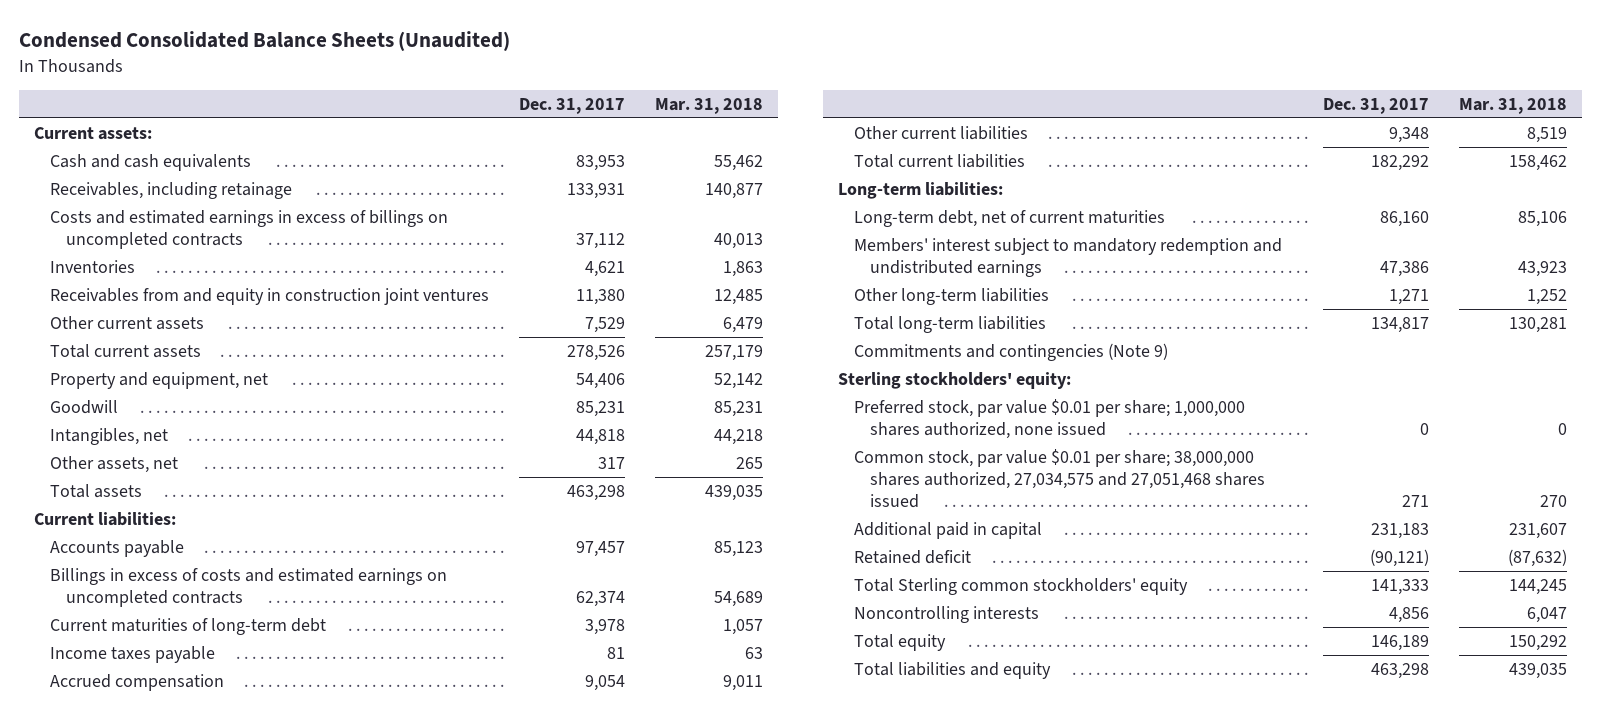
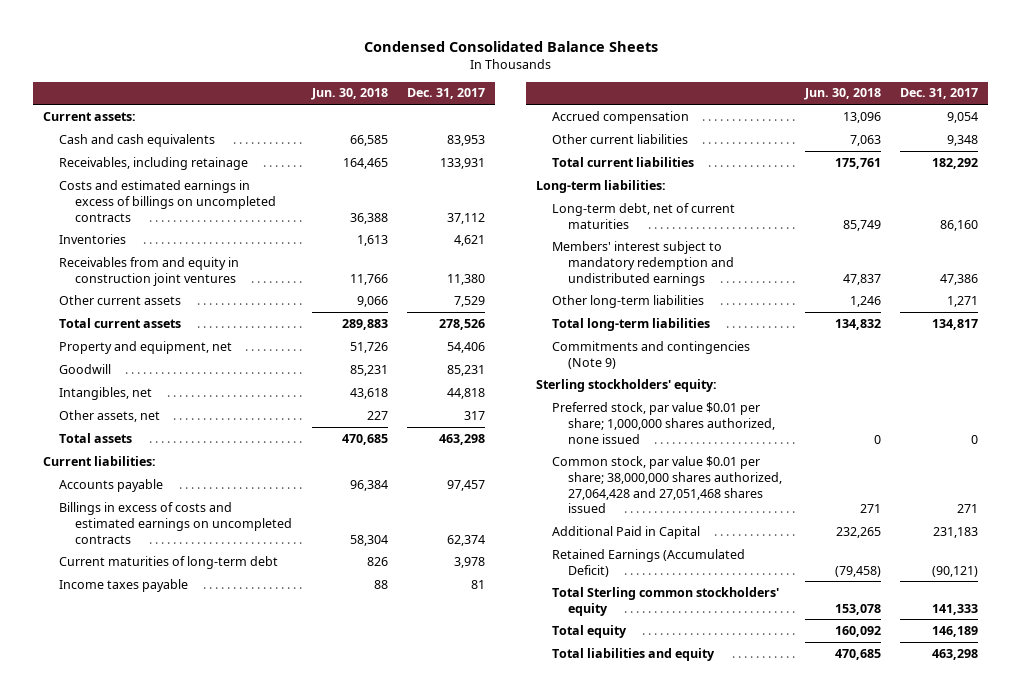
[19,31,511,52] Condensed Consolidated Balance Sheets (Unaudited) -> [363,41,658,53] Condensed Consolidated Balance Sheets
[654,98,763,115] Mar. 31, 2018 -> none
none -> [310,88,388,101] Jun. 30, 2018
[854,448,1266,508] Common stock, par value $0.01 per share; 38,000,000 shares authorized, 27,034,575 and 27,051,468 shares issued -> [552,455,783,514] Common stock, par value $0.01 per share; 38,000,000 shares authorized, 27,064,428 and 27,051,468 shares issued
[854,521,1043,539] Additional paid in capital -> [552,525,701,539] Additional Paid in Capital
[854,549,972,564] Retained deficit -> [552,548,746,577] Retained Earnings (Accumulated Deficit)
[854,605,1040,623] Noncontrolling interests -> none

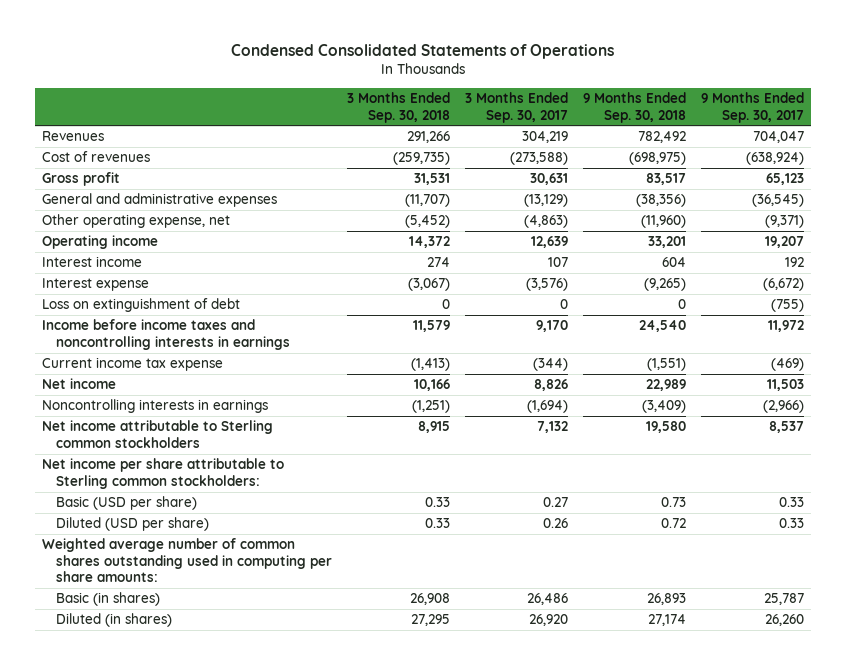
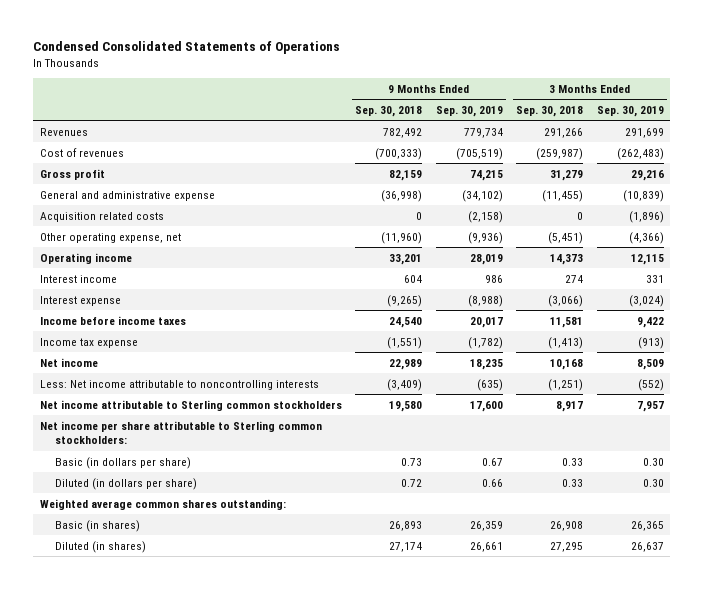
[464,91,568,123] 3 Months Ended Sep. 30, 2017 -> none
[700,91,804,123] 9 Months Ended Sep. 30, 2017 -> none
none -> [435,105,503,117] Sep. 30, 2019
none -> [596,105,664,117] Sep. 30, 2019
[392,152,450,166] (259,735) -> [536,147,584,160] (259,987)
[628,152,686,166] (698,975) -> [375,147,423,160] (700,333)
[413,173,450,186] 31,531 -> [550,169,584,181] 31,279
[645,173,686,186] 83,517 -> [389,169,423,181] 82,159
[42,193,278,208] General and administrative expenses -> [39,190,215,201] General and administrative expense
[404,194,450,208] (11,707) -> [542,189,584,202] (11,455)
[635,194,686,208] (38,356) -> [381,189,423,202] (36,998)
none -> [39,211,164,222] Acquisition related costs
[404,215,450,229] (5,452) -> [548,231,584,244] (5,451)
[408,236,450,249] 14,372 -> [550,253,584,265] 14,373
[42,298,241,313] Loss on extinguishment of debt -> none
[407,278,450,292] (3,067) -> [548,294,584,307] (3,066)
[42,319,290,350] Income before income taxes and noncontrolling interests in earnings -> [39,315,186,325] Income before income taxes
[412,320,450,333] 11,579 -> [550,316,584,328] 11,581
[42,357,224,372] Current income tax expense -> [39,337,138,348] Income tax expense
[413,379,450,392] 10,166 -> [550,358,584,370] 10,168
[42,399,269,414] Noncontrolling interests in earnings -> [39,379,319,390] Less: Net income attributable to noncontrolling interests
[417,421,450,434] 8,915 -> [556,400,584,412] 8,917
[55,496,197,511] Basic (USD per share) -> [55,456,192,469] Basic (in dollars per share)
[55,517,209,532] Diluted (USD per share) -> [55,477,198,490] Diluted (in dollars per share)
[42,538,332,583] Weighted average number of common shares outstanding used in computing per share amounts: -> [39,498,286,510] Weighted average common shares outstanding:

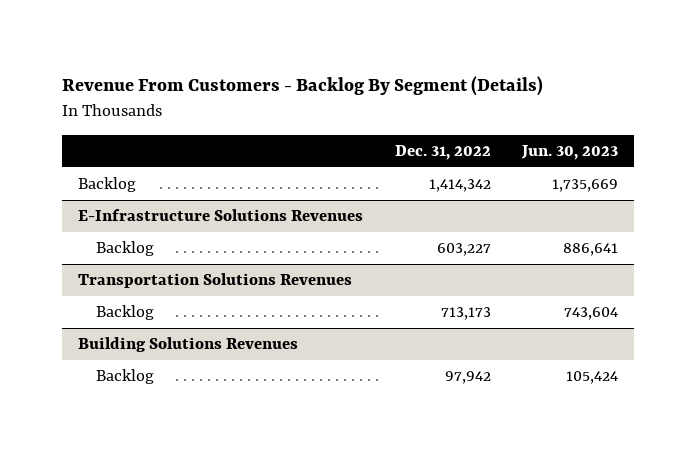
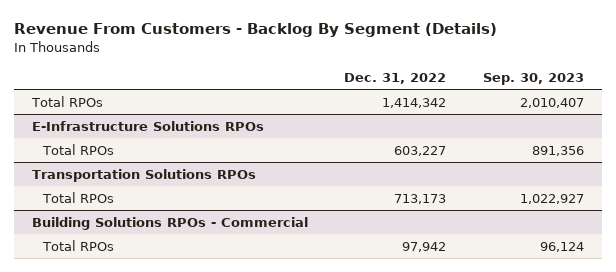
[521,144,619,160] Jun. 30, 2023 -> none
none -> [482,73,584,86] Sep. 30, 2023
[78,177,137,193] Backlog -> [30,95,103,107] Total RPOs
[78,209,364,222] E-Infrastructure Solutions Revenues -> [31,120,264,131] E-Infrastructure Solutions RPOs
[96,241,155,257] Backlog -> [42,143,115,155] Total RPOs
[78,273,353,289] Transportation Solutions Revenues -> [31,168,256,182] Transportation Solutions RPOs
[96,305,155,321] Backlog -> [42,191,115,203] Total RPOs
[78,337,299,353] Building Solutions Revenues -> [31,216,308,230] Building Solutions RPOs - Commercial
[96,369,155,385] Backlog -> [42,239,115,251] Total RPOs

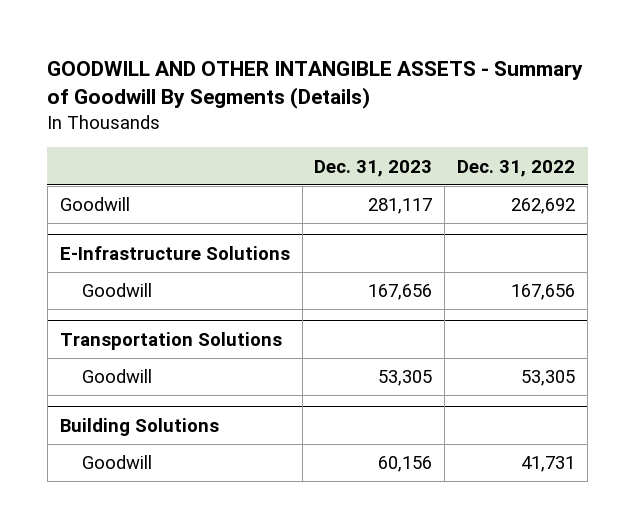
[13,23,497,38] Revenue From Customers - Backlog By Segment (Details) -> [47,60,584,110] GOODWILL AND OTHER INTANGIBLE ASSETS - Summary of Goodwill By Segments (Details)
[482,73,584,86] Sep. 30, 2023 -> none
none -> [314,159,433,177] Dec. 31, 2023
[30,95,103,107] Total RPOs -> none
[42,143,115,155] Total RPOs -> none
[42,191,115,203] Total RPOs -> none
[42,239,115,251] Total RPOs -> none
none -> [59,197,130,212] Goodwill
[31,120,264,131] E-Infrastructure Solutions RPOs -> [59,245,290,260] E-Infrastructure Solutions
none -> [81,283,152,298] Goodwill
[31,168,256,182] Transportation Solutions RPOs -> [59,331,282,350] Transportation Solutions
none -> [81,369,152,384] Goodwill
[31,216,308,230] Building Solutions RPOs - Commercial -> [59,417,219,436] Building Solutions
none -> [81,455,152,470] Goodwill

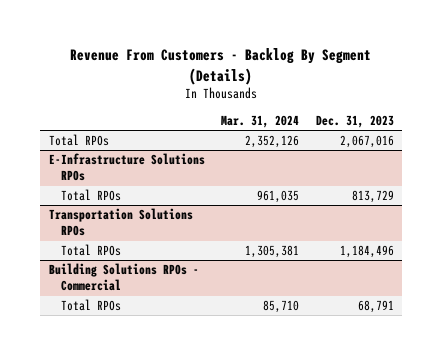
[47,60,584,110] GOODWILL AND OTHER INTANGIBLE ASSETS - Summary of Goodwill By Segments (Details) -> [70,48,372,85] Revenue From Customers - Backlog By Segment (Details)
[457,159,576,177] Dec. 31, 2022 -> none
none -> [221,115,300,129] Mar. 31, 2024
[59,197,130,212] Goodwill -> none
[81,283,152,298] Goodwill -> none
[81,369,152,384] Goodwill -> none
[81,455,152,470] Goodwill -> none
none -> [48,134,109,147] Total RPOs
[59,245,290,260] E-Infrastructure Solutions -> [48,153,205,182] E-Infrastructure Solutions RPOs
none -> [61,189,122,202] Total RPOs
[59,331,282,350] Transportation Solutions -> [48,208,193,237] Transportation Solutions RPOs
none -> [61,244,122,257] Total RPOs
[59,417,219,436] Building Solutions -> [48,263,199,292] Building Solutions RPOs - Commercial
none -> [61,299,122,312] Total RPOs

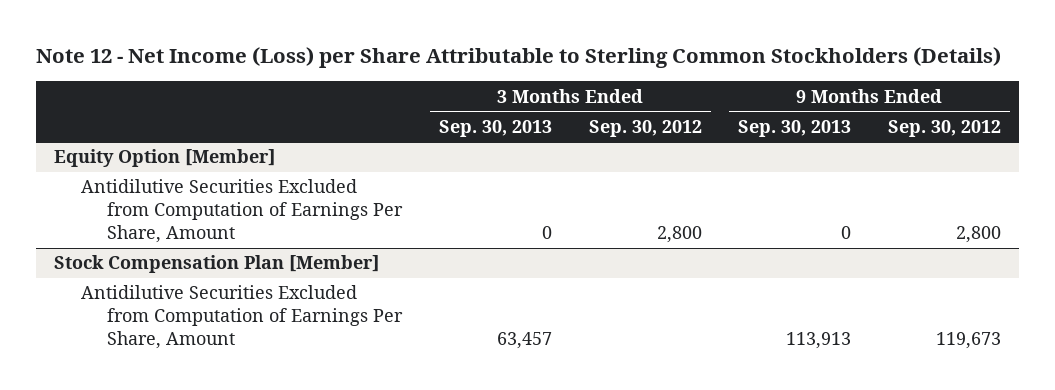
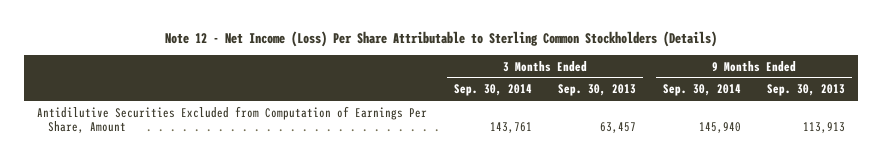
[35,47,1001,69] Note 12 - Net Income (Loss) per Share Attributable to Sterling Common Stockholders (Details) -> [165,30,718,47] Note 12 - Net Income (Loss) Per Share Attributable to Sterling Common Stockholders (Details)
[588,119,702,137] Sep. 30, 2012 -> none
[887,119,1001,137] Sep. 30, 2012 -> none
none -> [453,84,532,97] Sep. 30, 2014
none -> [662,84,741,97] Sep. 30, 2014
[54,149,276,168] Equity Option [Member] -> none
[80,179,404,244] Antidilutive Securities Excluded from Computation of Earnings Per Share, Amount -> none
[54,255,380,274] Stock Compensation Plan [Member] -> none

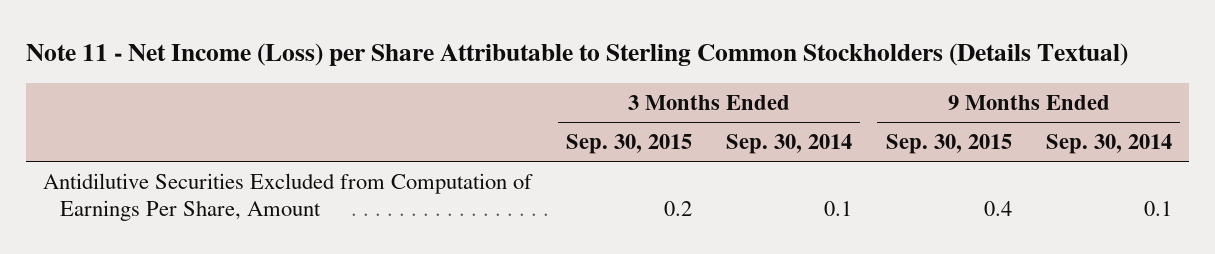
[165,30,718,47] Note 12 - Net Income (Loss) Per Share Attributable to Sterling Common Stockholders (Details) -> [26,42,1129,66] Note 11 - Net Income (Loss) per Share Attributable to Sterling Common Stockholders (Details Textual)
[558,84,637,97] Sep. 30, 2013 -> none
[767,84,846,97] Sep. 30, 2013 -> none
none -> [565,133,692,154] Sep. 30, 2015
none -> [885,133,1012,154] Sep. 30, 2015
[489,122,532,134] 143,761 -> [823,201,852,217] 0.1
[698,122,741,134] 145,940 -> [1143,201,1172,217] 0.1

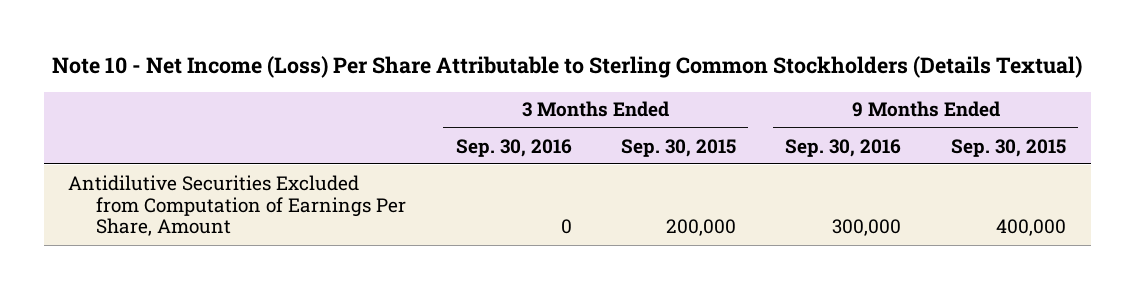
[26,42,1129,66] Note 11 - Net Income (Loss) per Share Attributable to Sterling Common Stockholders (Details Textual) -> [52,55,1083,78] Note 10 - Net Income (Loss) Per Share Attributable to Sterling Common Stockholders (Details Textual)
[725,133,852,154] Sep. 30, 2014 -> none
[1045,133,1172,154] Sep. 30, 2014 -> none
none -> [455,138,572,157] Sep. 30, 2016
none -> [785,138,902,157] Sep. 30, 2016
[663,201,692,217] 0.2 -> [665,219,736,237] 200,000
[983,201,1012,217] 0.4 -> [995,219,1066,237] 400,000

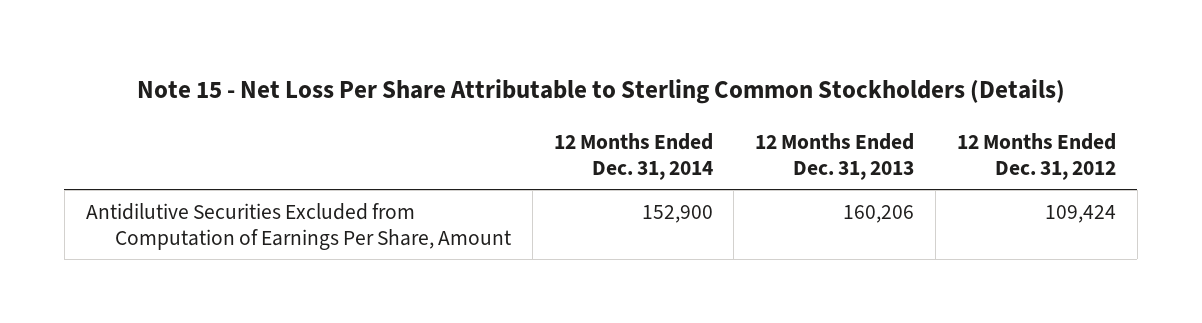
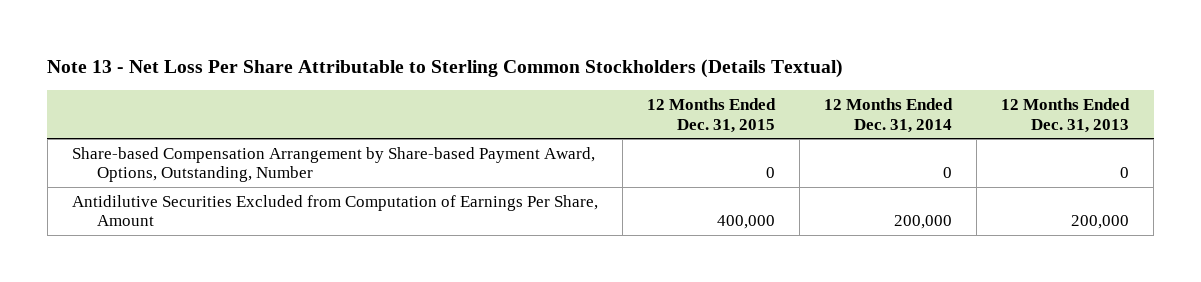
[136,79,1065,105] Note 15 - Net Loss Per Share Attributable to Sterling Common Stockholders (Details) -> [47,59,844,79] Note 13 - Net Loss Per Share Attributable to Sterling Common Stockholders (Details Textual)
[957,132,1117,180] 12 Months Ended Dec. 31, 2012 -> none
none -> [646,97,776,133] 12 Months Ended Dec. 31, 2015
none -> [71,146,595,183] Share-based Compensation Arrangement by Share-based Payment Award, Options, Outstanding, Number
[641,204,713,223] 152,900 -> [894,215,953,230] 200,000
[843,204,915,223] 160,206 -> [1071,215,1130,230] 200,000

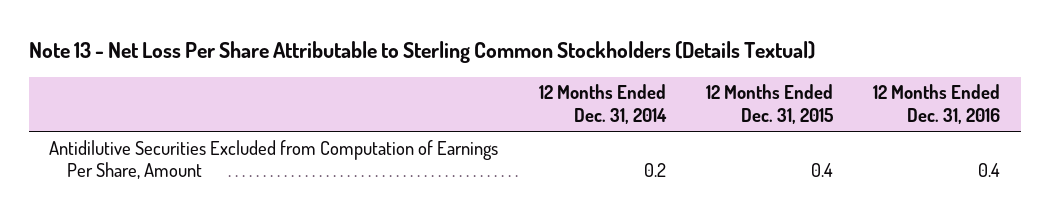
[1001,97,1131,133] 12 Months Ended Dec. 31, 2013 -> none
none -> [873,84,1001,124] 12 Months Ended Dec. 31, 2016
[71,146,595,183] Share-based Compensation Arrangement by Share-based Payment Award, Options, Outstanding, Number -> none
[716,215,775,230] 400,000 -> [811,163,834,178] 0.4
[894,215,953,230] 200,000 -> [643,163,666,178] 0.2

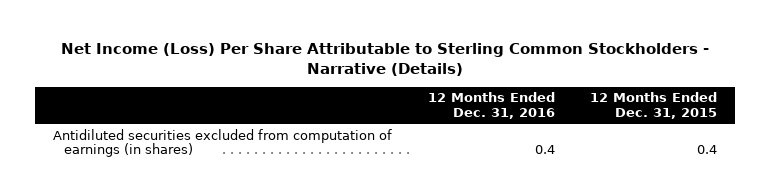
[29,40,816,63] Note 13 - Net Loss Per Share Attributable to Sterling Common Stockholders (Details Textual) -> [61,43,710,77] Net Income (Loss) Per Share Attributable to Sterling Common Stockholders - Narrative (Details)
[538,84,667,124] 12 Months Ended Dec. 31, 2014 -> none
[49,139,499,180] Antidilutive Securities Excluded from Computation of Earnings Per Share, Amount -> [52,128,392,158] Antidiluted securities excluded from computation of earnings (in shares)

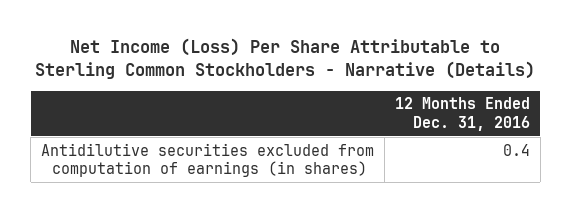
[590,92,718,119] 12 Months Ended Dec. 31, 2015 -> none
[52,128,392,158] Antidiluted securities excluded from computation of earnings (in shares) -> [41,142,375,178] Antidilutive securities excluded from computation of earnings (in shares)

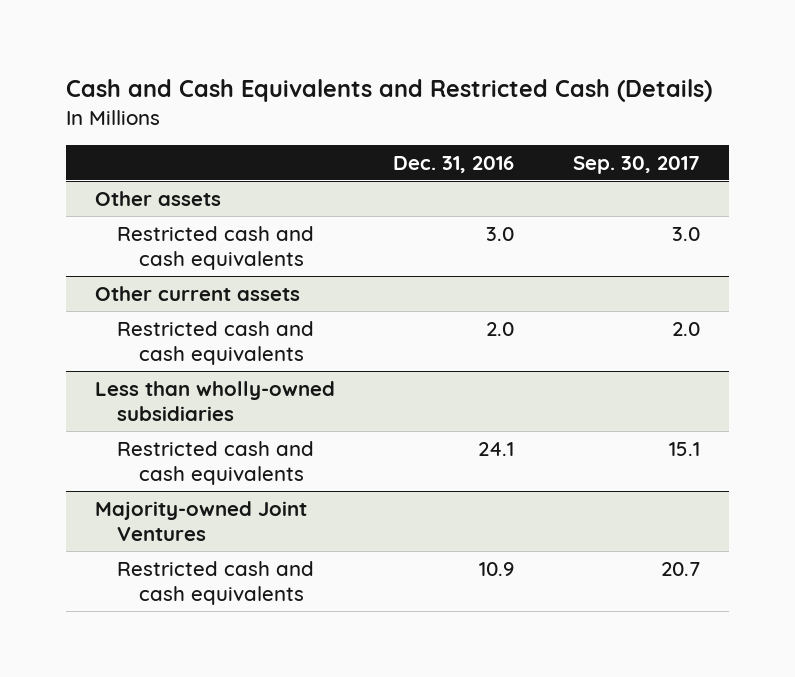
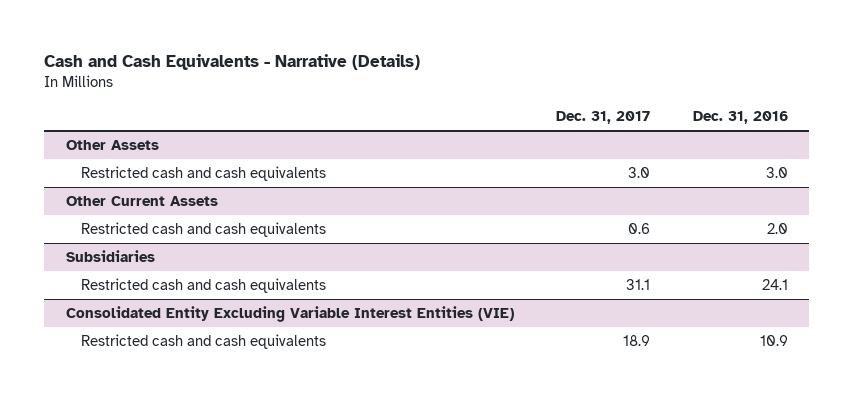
[65,79,712,103] Cash and Cash Equivalents and Restricted Cash (Details) -> [44,54,421,71] Cash and Cash Equivalents - Narrative (Details)
[572,155,700,174] Sep. 30, 2017 -> none
none -> [556,111,651,125] Dec. 31, 2017
[94,190,221,206] Other assets -> [65,140,159,151] Other Assets
[94,285,300,301] Other current assets -> [65,196,218,207] Other Current Assets
[94,380,335,421] Less than wholly-owned subsidiaries -> [65,250,155,263] Subsidiaries
[94,500,307,541] Majority-owned Joint Ventures -> [65,306,514,323] Consolidated Entity Excluding Variable Interest Entities (VIE)

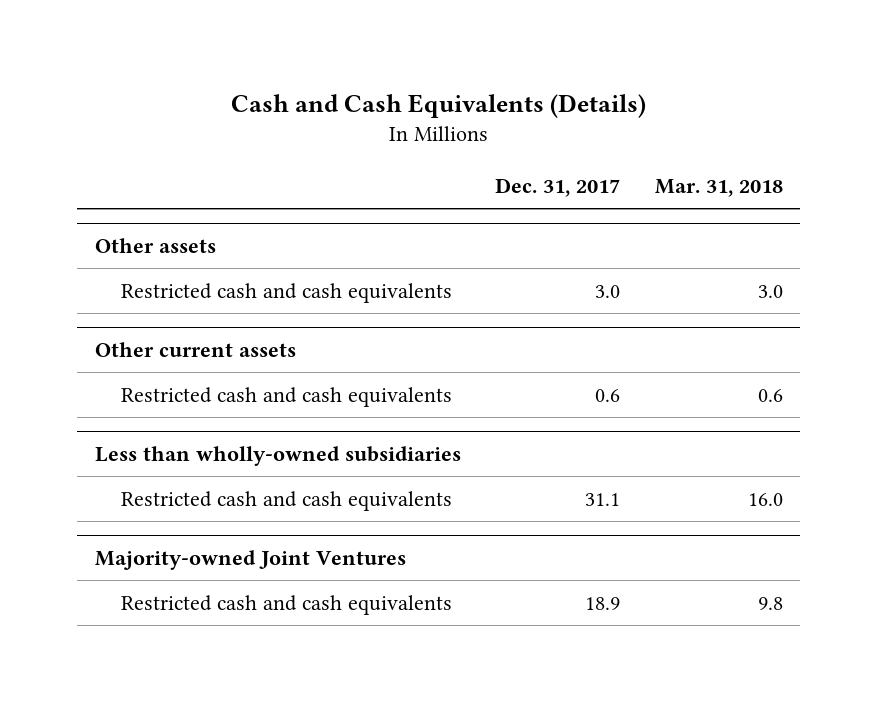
[44,54,421,71] Cash and Cash Equivalents - Narrative (Details) -> [230,93,646,118] Cash and Cash Equivalents (Details)
[693,111,789,125] Dec. 31, 2016 -> none
none -> [655,179,784,198] Mar. 31, 2018
[65,140,159,151] Other Assets -> [94,237,216,253] Other assets
[65,196,218,207] Other Current Assets -> [94,341,296,357] Other current assets
[65,250,155,263] Subsidiaries -> [94,445,461,466] Less than wholly-owned subsidiaries
[65,306,514,323] Consolidated Entity Excluding Variable Interest Entities (VIE) -> [94,549,406,570] Majority-owned Joint Ventures

